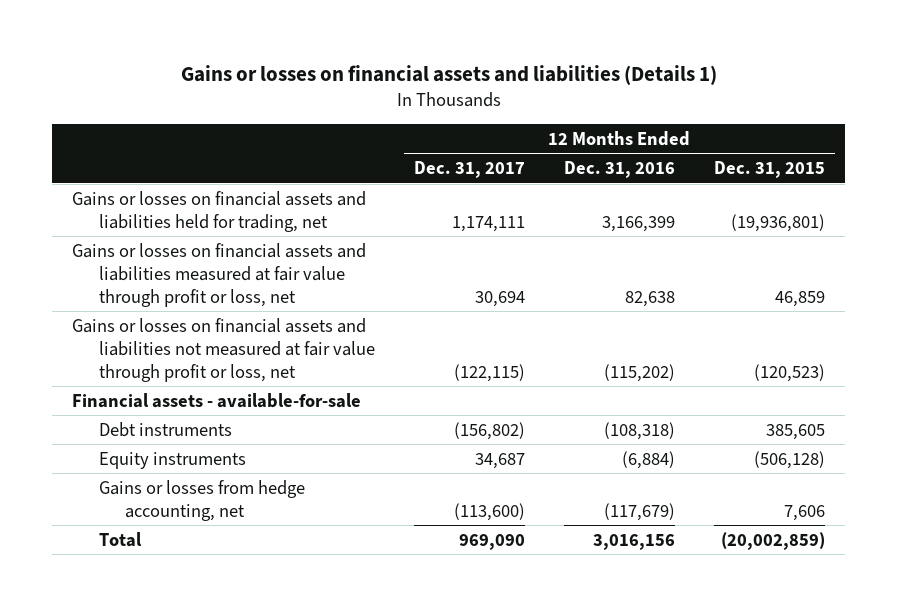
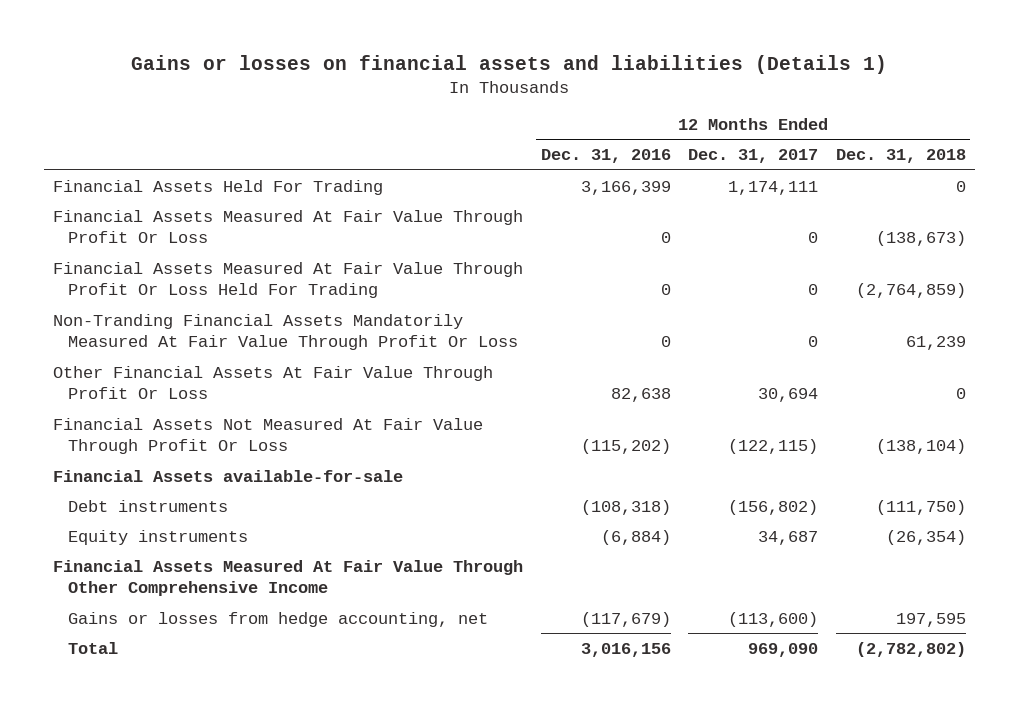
[714,161,826,179] Dec. 31, 2015 -> none
none -> [835,149,966,164] Dec. 31, 2018
[71,190,366,232] Gains or losses on financial assets and liabilities held for trading, net -> [52,179,383,195] Financial Assets Held For Trading
none -> [52,209,523,244] Financial Assets Measured At Fair Value Through Profit Or Loss
none -> [52,261,523,299] Financial Assets Measured At Fair Value Through Profit Or Loss Held For Trading
none -> [52,313,518,351] Non-Tranding Financial Assets Mandatorily Measured At Fair Value Through Profit Or Loss
[71,242,366,307] Gains or losses on financial assets and liabilities measured at fair value through profit or loss, net -> [52,365,493,400] Other Financial Assets At Fair Value Through Profit Or Loss
[71,317,375,382] Gains or losses on financial assets and liabilities not measured at fair value through profit or loss, net -> [52,417,483,455] Financial Assets Not Measured At Fair Value Through Profit Or Loss
[71,392,361,408] Financial assets - available-for-sale -> [52,469,403,482] Financial Assets available-for-sale
none -> [52,559,523,597] Financial Assets Measured At Fair Value Through Other Comprehensive Income

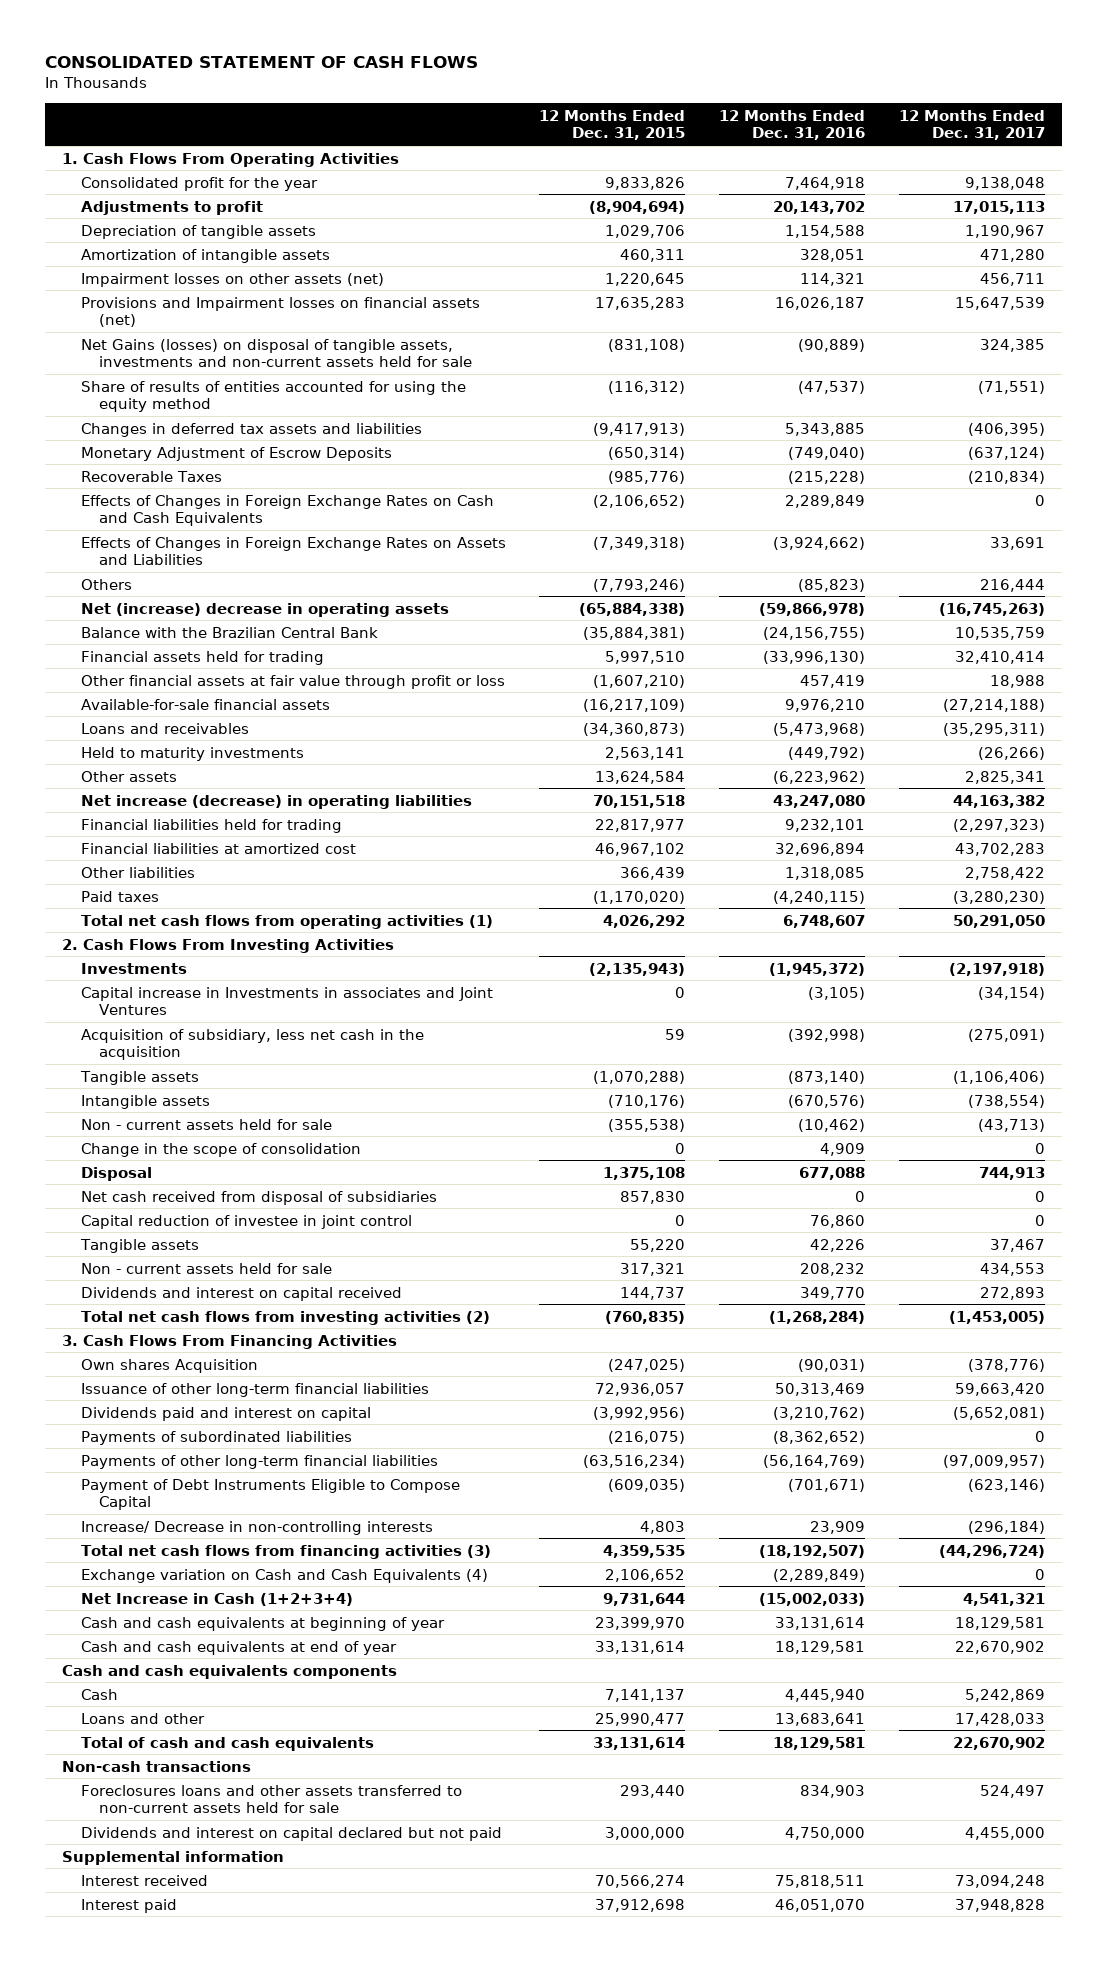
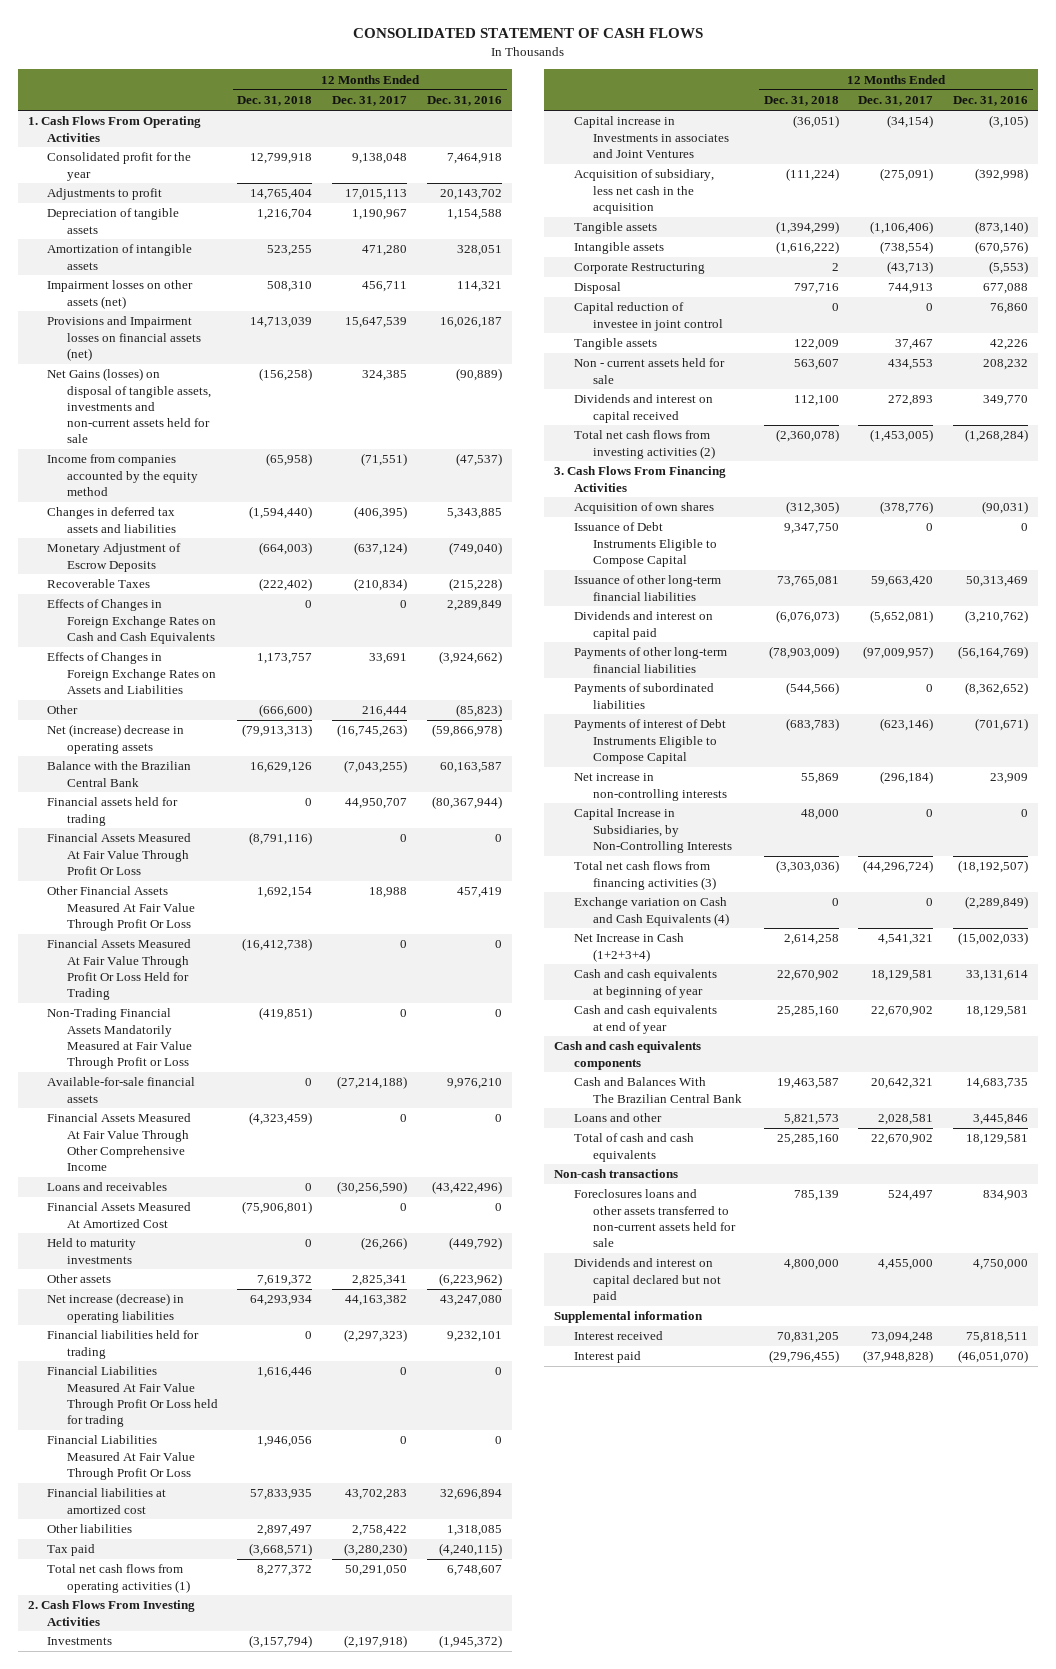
[539,109,686,141] 12 Months Ended Dec. 31, 2015 -> none
none -> [237,96,313,107] Dec. 31, 2018
[80,380,466,413] Share of results of entities accounted for using the equity method -> [47,454,198,496] Income from companies accounted by the equity method
[80,578,132,590] Others -> [47,705,79,715] Other
[763,626,866,640] (24,156,755) -> [439,762,502,774] 60,163,587
[955,626,1046,640] 10,535,759 -> [344,760,408,774] (7,043,255)
[763,650,866,664] (33,996,130) -> [431,796,502,810] (80,367,944)
[955,650,1046,664] 32,410,414 -> [345,798,408,810] 44,950,707
none -> [47,833,192,875] Financial Assets Measured At Fair Value Through Profit Or Loss
[80,674,505,689] Other financial assets at fair value through profit or loss -> [47,886,195,931] Other Financial Assets Measured At Fair Value Through Profit Or Loss
none -> [47,939,192,1000] Financial Assets Measured At Fair Value Through Profit Or Loss Held for Trading
none -> [47,1008,192,1069] Non-Trading Financial Assets Mandatorily Measured at Fair Value Through Profit or Loss
none -> [47,1113,192,1171] Financial Assets Measured At Fair Value Through Other Comprehensive Income
[773,722,866,736] (5,473,968) -> [431,1181,502,1195] (43,422,496)
[943,722,1046,736] (35,295,311) -> [337,1181,408,1195] (30,256,590)
none -> [47,1202,192,1228] Financial Assets Measured At Amortized Cost
none -> [47,1366,218,1427] Financial Liabilities Measured At Fair Value Through Profit Or Loss held for trading
none -> [47,1435,195,1480] Financial Liabilities Measured At Fair Value Through Profit Or Loss
[80,890,159,902] Paid taxes -> [47,1544,96,1557] Tax paid
[80,1118,332,1130] Non - current assets held for sale -> none
[80,1142,361,1157] Change in the scope of consolidation -> none
none -> [573,263,705,275] Corporate Restructuring
[80,1190,437,1205] Net cash received from disposal of subsidiaries -> none
[80,1358,258,1373] Own shares Acquisition -> [573,502,714,515] Acquisition of own shares
none -> [573,522,718,567] Issuance of Debt Instruments Eligible to Compose Capital
[80,1406,371,1421] Dividends paid and interest on capital -> [573,611,713,640] Dividends and interest on capital paid
[80,1430,352,1445] Payments of subordinated liabilities -> [573,683,714,709] Payments of subordinated liabilities
[80,1478,460,1511] Payment of Debt Instruments Eligible to Compose Capital -> [573,719,726,764] Payments of interest of Debt Instruments Eligible to Compose Capital
[80,1520,433,1535] Increase/ Decrease in non-controlling interests -> [573,773,728,801] Net increase in non-controlling interests
none -> [573,808,733,853] Capital Increase in Subsidiaries, by Non-Controlling Interests
[80,1688,118,1700] Cash -> none
none -> [573,1077,743,1103] Cash and Balances With The Brazilian Central Bank
[775,1712,866,1726] 13,683,641 -> [973,1114,1029,1126] 3,445,846
[955,1712,1046,1726] 17,428,033 -> [878,1114,934,1126] 2,028,581
[775,1898,866,1912] 46,051,070 -> [958,1350,1029,1364] (46,051,070)
[955,1898,1046,1912] 37,948,828 -> [863,1350,934,1364] (37,948,828)

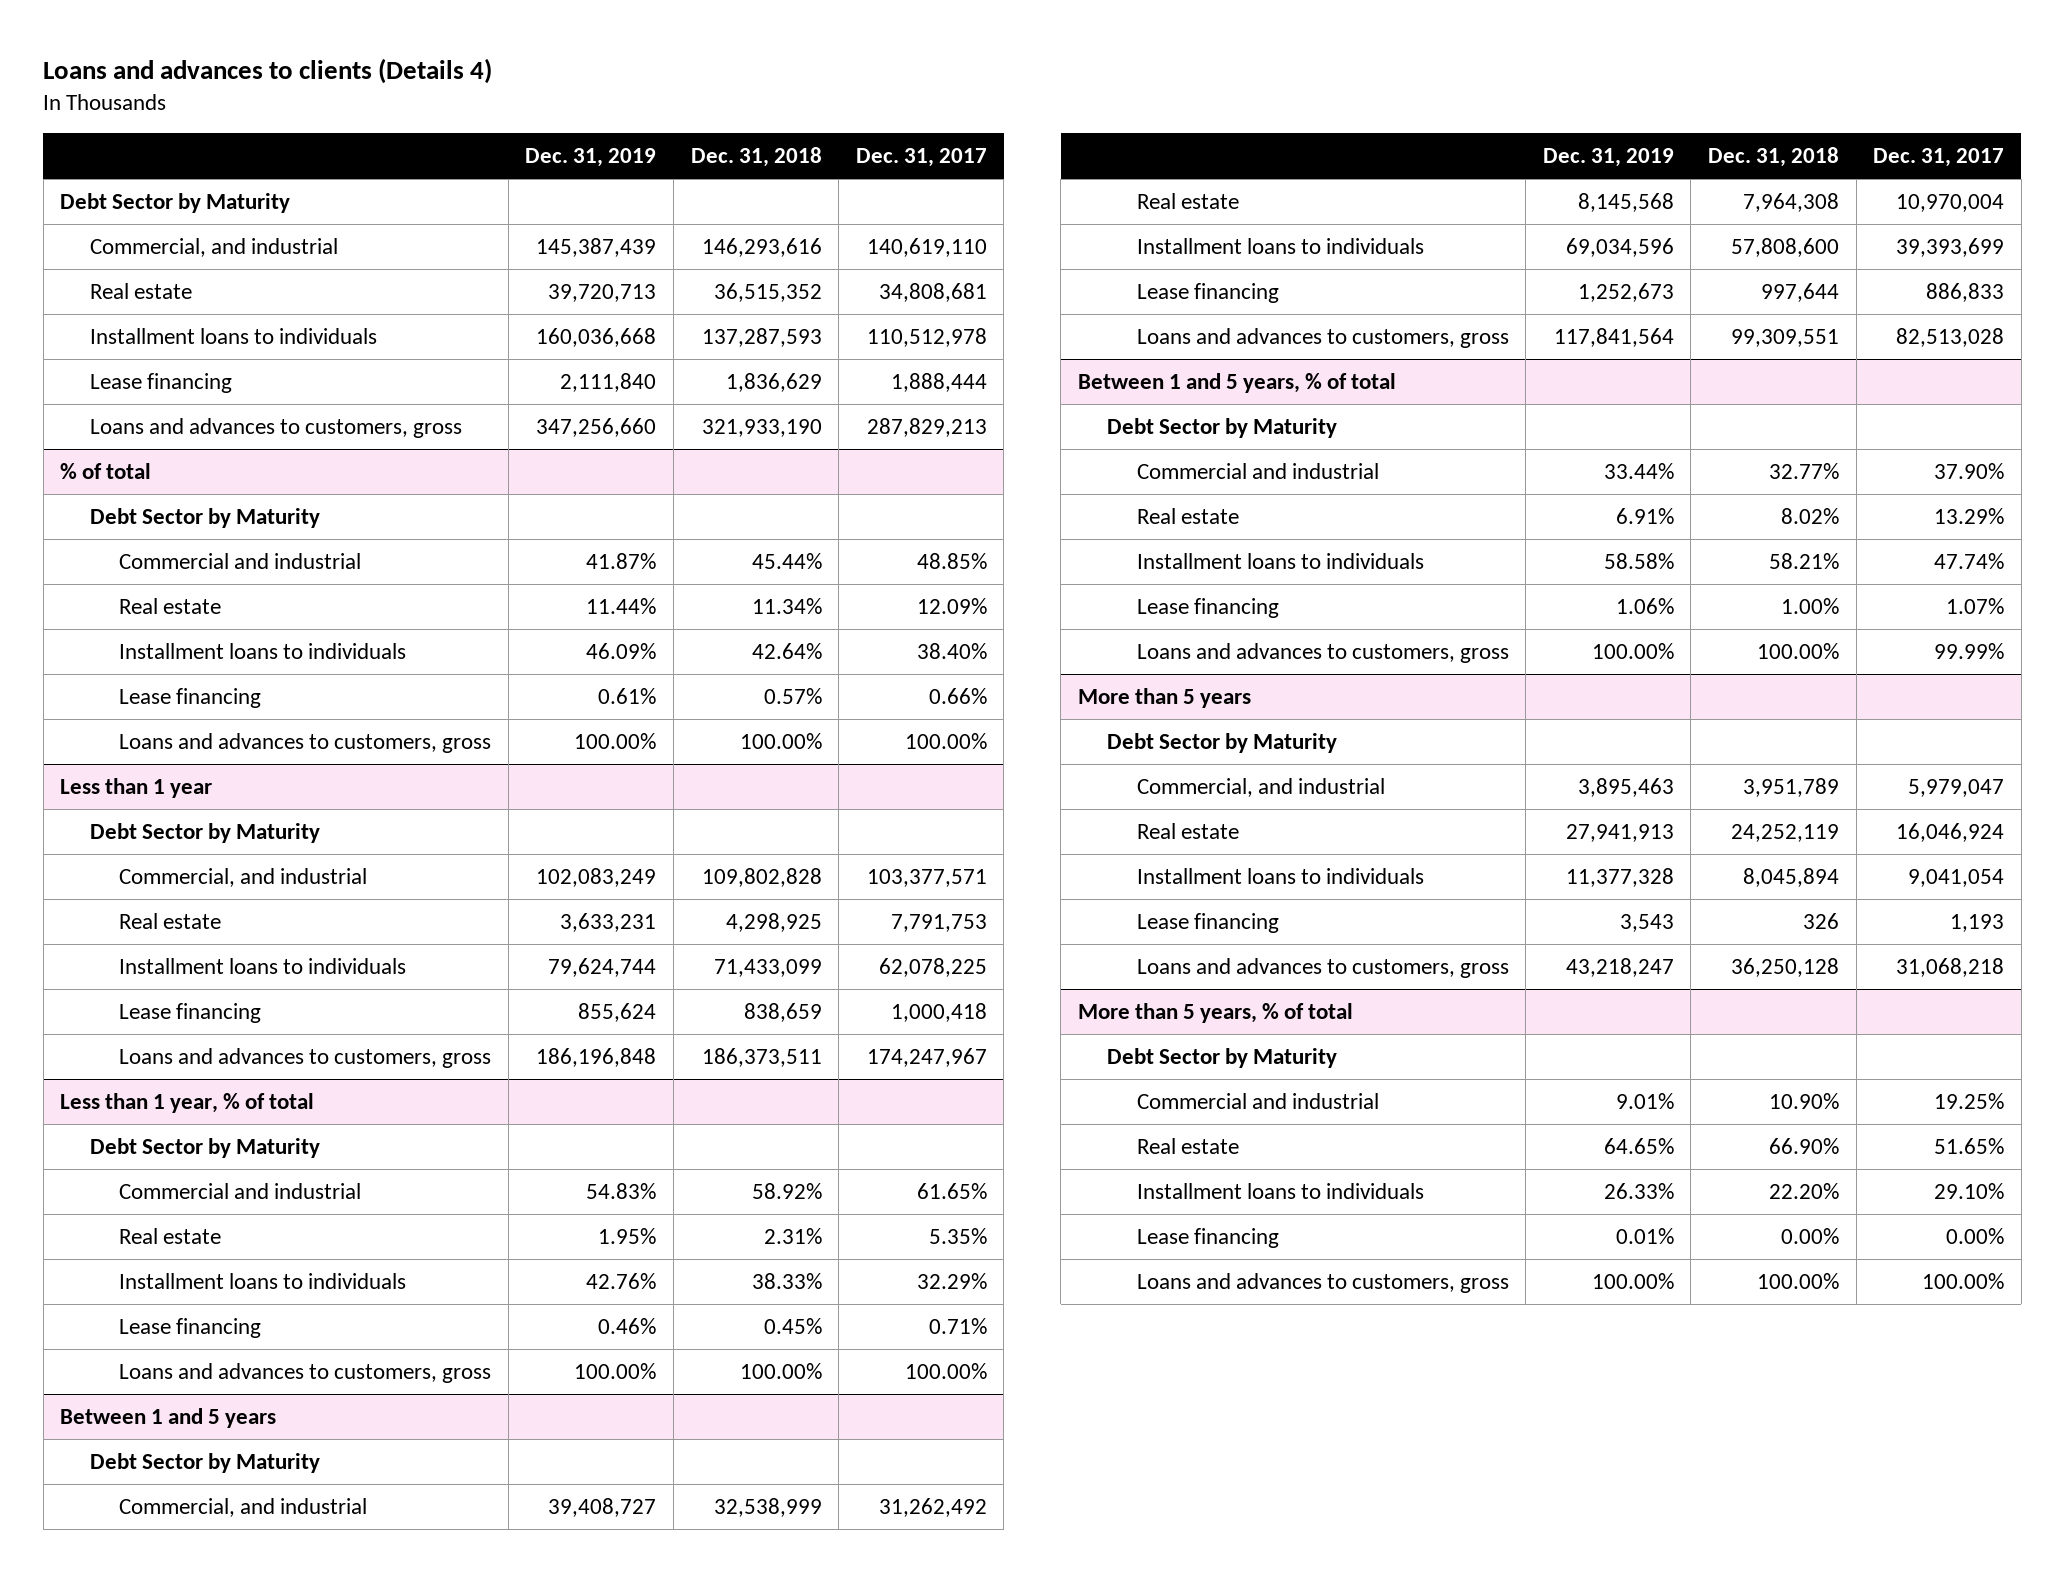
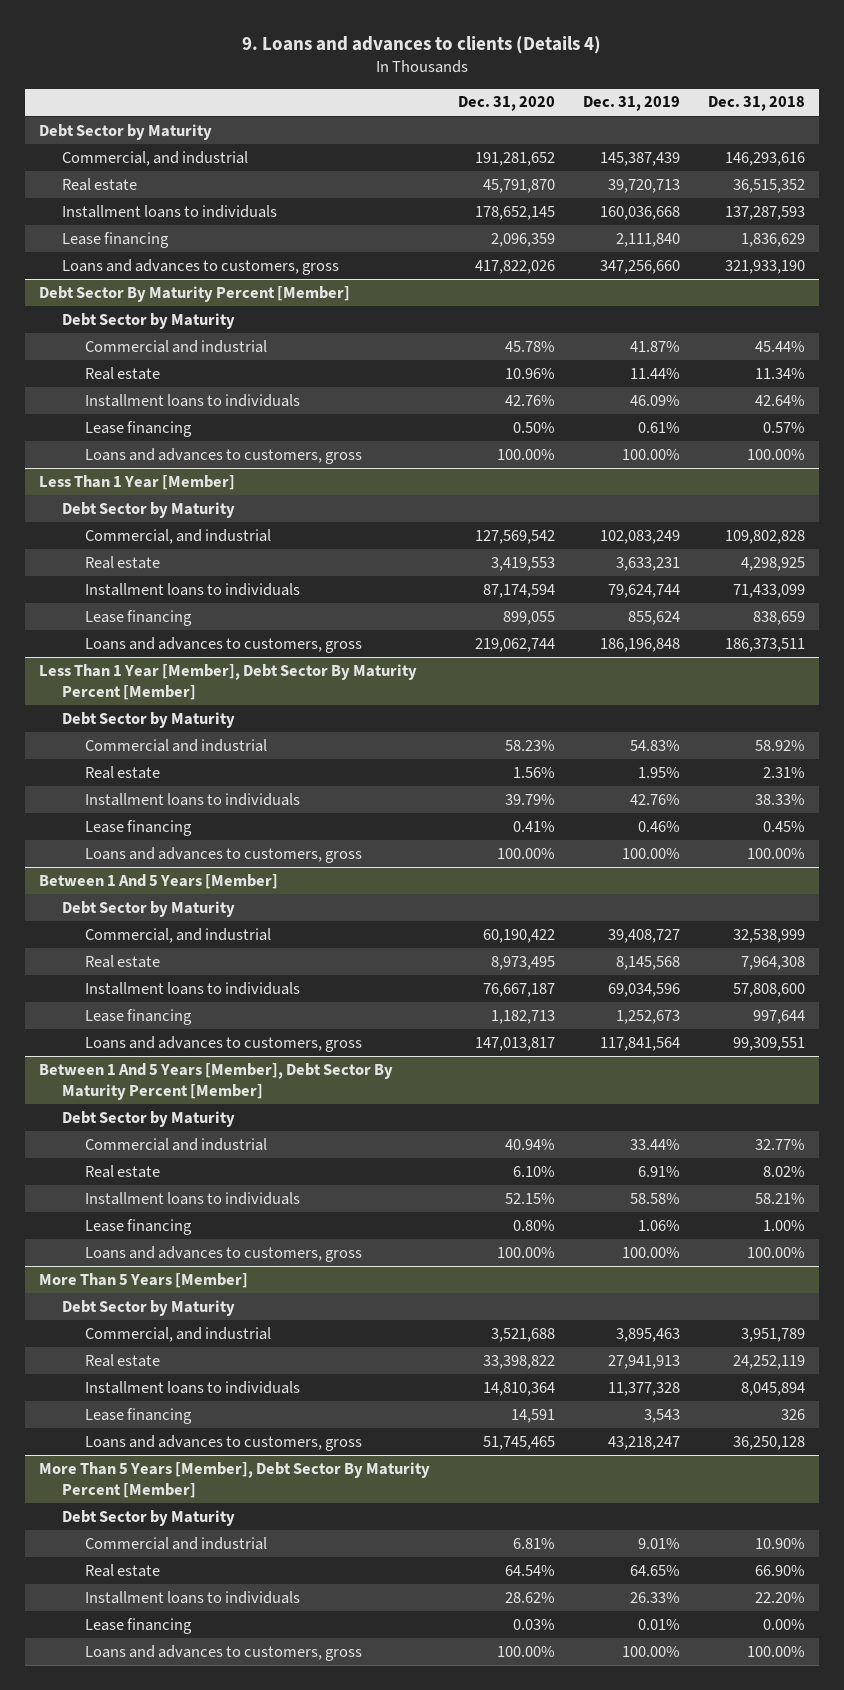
[43,58,493,85] Loans and advances to clients (Details 4) -> [241,36,601,55] 9. Loans and advances to clients (Details 4)
[855,148,987,168] Dec. 31, 2017 -> none
none -> [457,96,555,112] Dec. 31, 2020
[60,463,152,480] % of total -> [38,285,350,302] Debt Sector By Maturity Percent [Member]
[60,778,213,799] Less than 1 year -> [38,474,235,490] Less Than 1 Year [Member]
[60,1093,315,1114] Less than 1 year, % of total -> none
none -> [38,663,417,700] Less Than 1 Year [Member], Debt Sector By Maturity Percent [Member]
[60,1408,277,1429] Between 1 and 5 years -> [38,873,278,889] Between 1 And 5 Years [Member]
[1077,373,1396,394] Between 1 and 5 years, % of total -> none
none -> [38,1062,393,1100] Between 1 And 5 Years [Member], Debt Sector By Maturity Percent [Member]
[1077,688,1251,709] More than 5 years -> [38,1272,248,1288] More Than 5 Years [Member]
[1077,1003,1353,1024] More than 5 years, % of total -> none
none -> [38,1461,430,1498] More Than 5 Years [Member], Debt Sector By Maturity Percent [Member]

